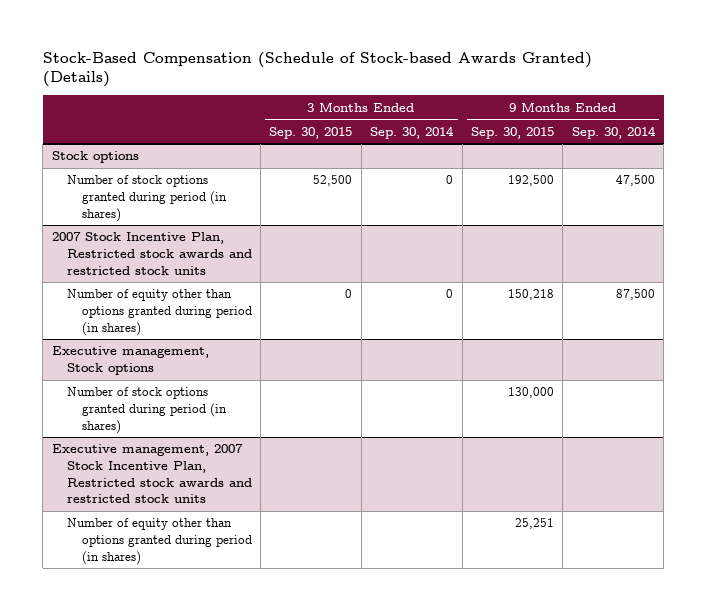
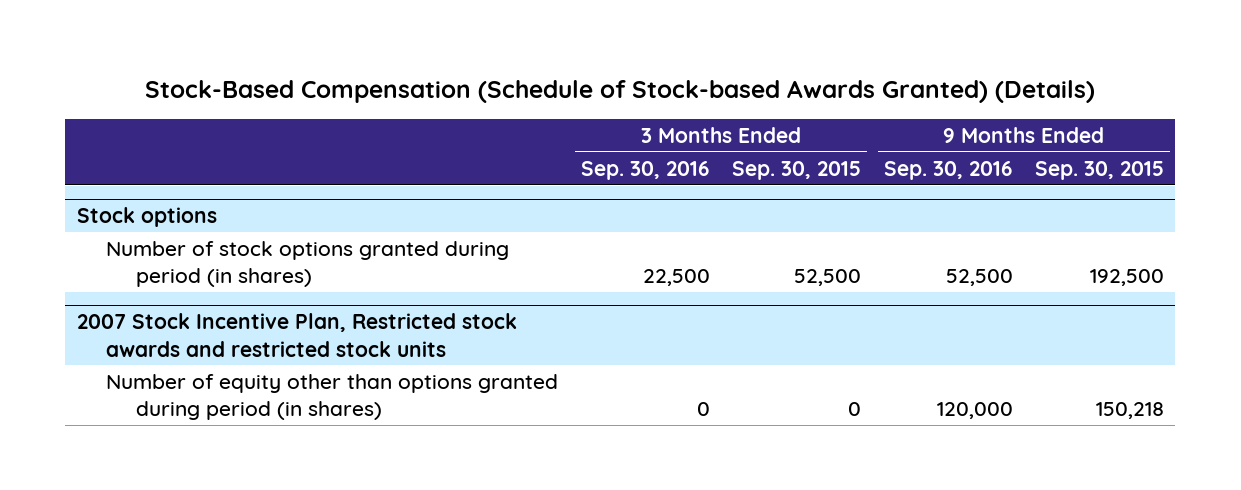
[370,125,455,139] Sep. 30, 2014 -> none
[571,125,656,139] Sep. 30, 2014 -> none
none -> [580,160,710,180] Sep. 30, 2016
none -> [883,160,1013,180] Sep. 30, 2016
[51,346,209,376] Executive management, Stock options -> none
[66,387,227,434] Number of stock options granted during period (in shares) -> none
[51,444,252,504] Executive management, 2007 Stock Incentive Plan, Restricted stock awards and restricted stock units -> none
[66,518,252,565] Number of equity other than options granted during period (in shares) -> none

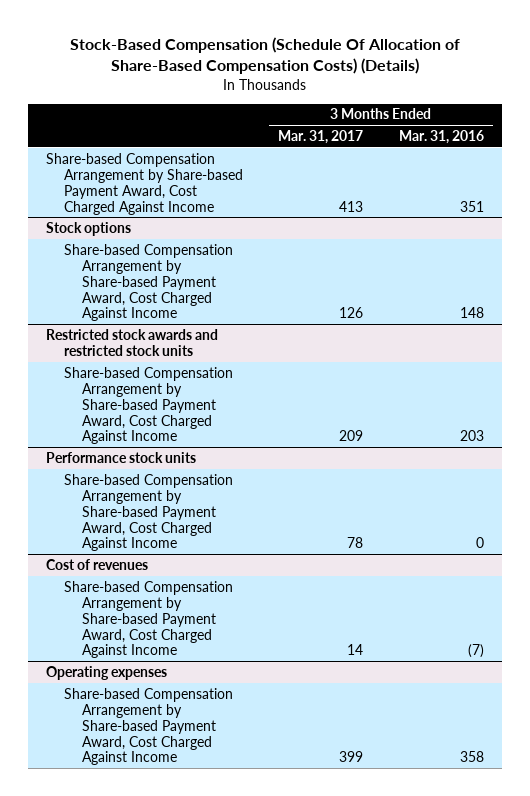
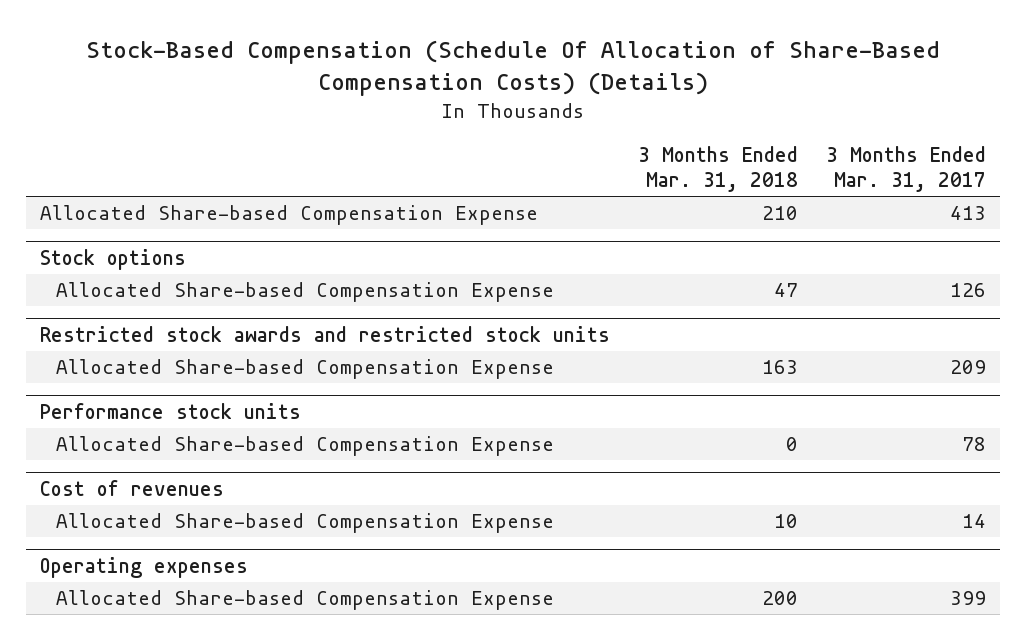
[398,130,484,145] Mar. 31, 2016 -> none
none -> [638,145,799,193] 3 Months Ended Mar. 31, 2018
[46,152,243,215] Share-based Compensation Arrangement by Share-based Payment Award, Cost Charged Against Income -> [40,205,539,226] Allocated Share-based Compensation Expense
[63,243,233,322] Share-based Compensation Arrangement by Share-based Payment Award, Cost Charged Against Income -> [56,282,555,303] Allocated Share-based Compensation Expense
[63,366,233,445] Share-based Compensation Arrangement by Share-based Payment Award, Cost Charged Against Income -> none
none -> [56,359,555,380] Allocated Share-based Compensation Expense
[63,473,233,552] Share-based Compensation Arrangement by Share-based Payment Award, Cost Charged Against Income -> none
none -> [56,436,555,457] Allocated Share-based Compensation Expense
[63,580,233,659] Share-based Compensation Arrangement by Share-based Payment Award, Cost Charged Against Income -> none
none -> [56,513,555,534] Allocated Share-based Compensation Expense
[63,687,233,766] Share-based Compensation Arrangement by Share-based Payment Award, Cost Charged Against Income -> [56,590,555,611] Allocated Share-based Compensation Expense

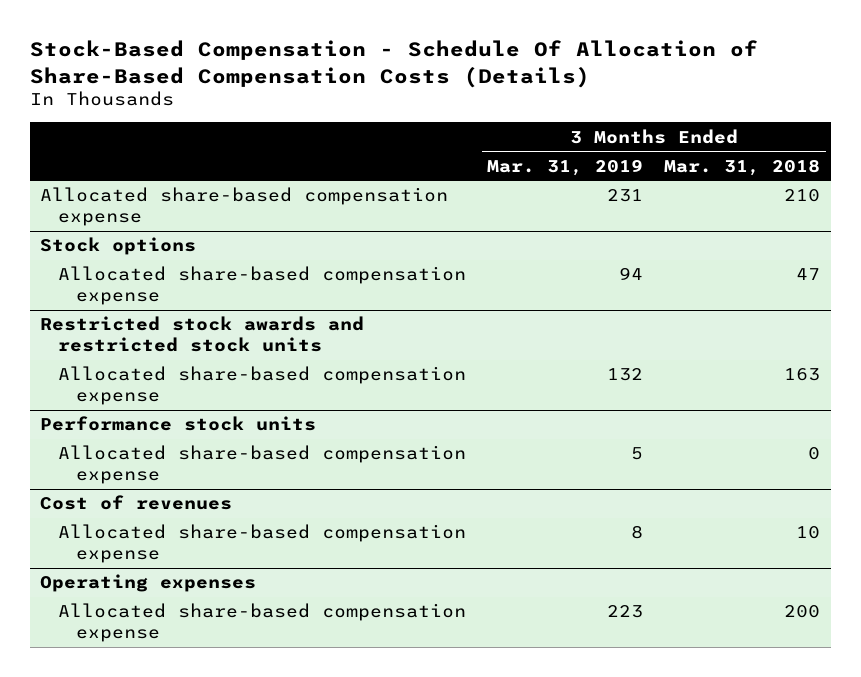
[86,40,941,97] Stock-Based Compensation (Schedule Of Allocation of Share-Based Compensation Costs) (Details) -> [29,40,758,88] Stock-Based Compensation - Schedule Of Allocation of Share-Based Compensation Costs (Details)
[826,145,987,193] 3 Months Ended Mar. 31, 2017 -> none
none -> [487,158,644,176] Mar. 31, 2019
[40,205,539,226] Allocated Share-based Compensation Expense -> [40,187,449,227] Allocated share-based compensation expense
[56,282,555,303] Allocated Share-based Compensation Expense -> [58,266,467,306] Allocated share-based compensation expense
[56,359,555,380] Allocated Share-based Compensation Expense -> [58,366,467,406] Allocated share-based compensation expense
[56,436,555,457] Allocated Share-based Compensation Expense -> [58,445,467,485] Allocated share-based compensation expense
[56,513,555,534] Allocated Share-based Compensation Expense -> [58,524,467,564] Allocated share-based compensation expense
[56,590,555,611] Allocated Share-based Compensation Expense -> [58,603,467,643] Allocated share-based compensation expense

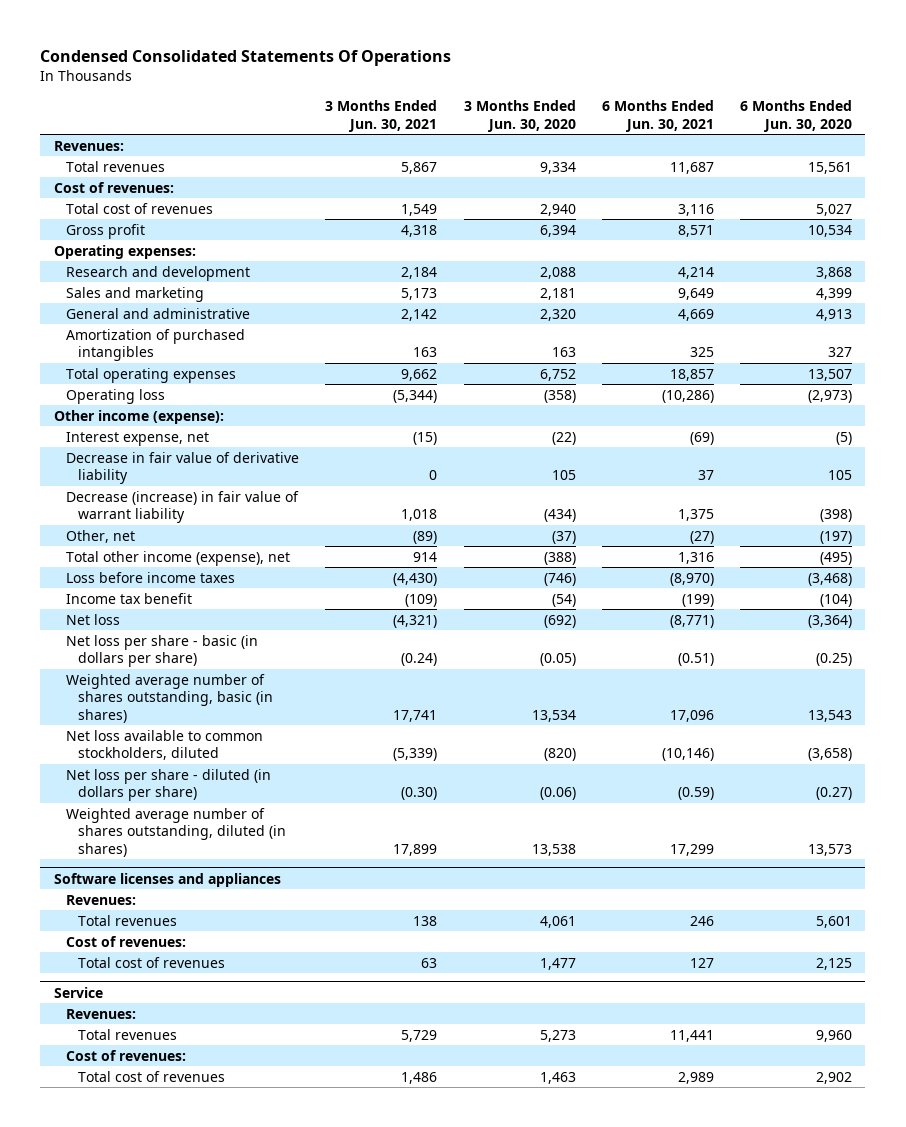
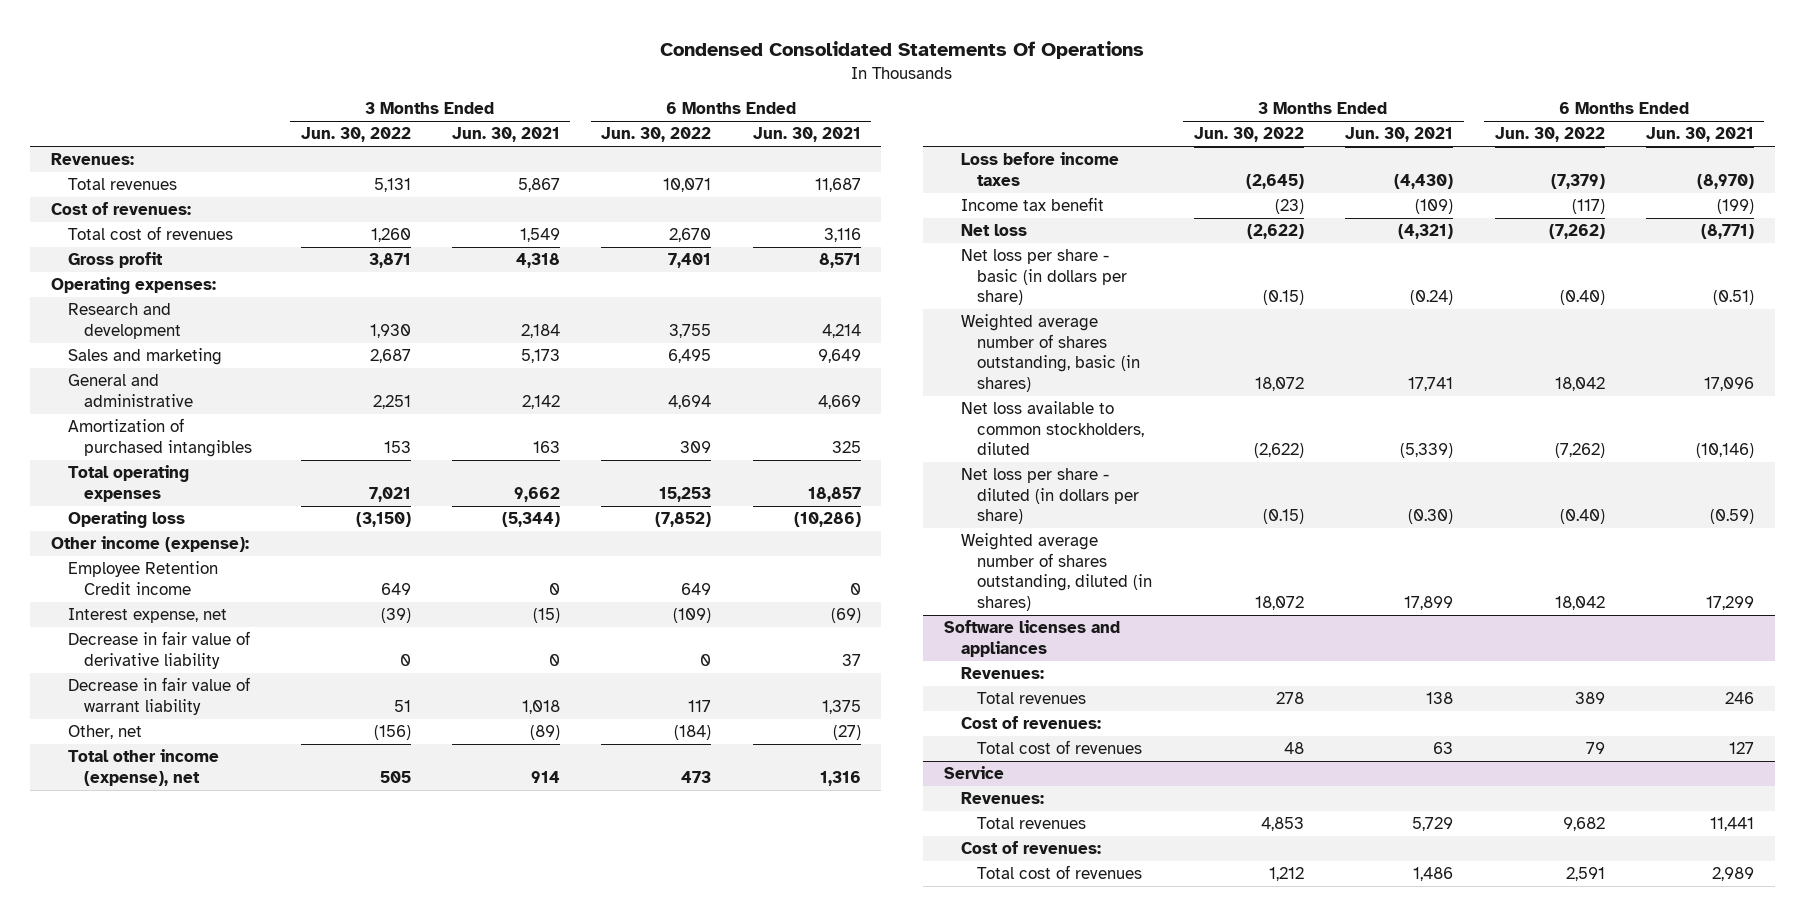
[463,100,576,132] 3 Months Ended Jun. 30, 2020 -> none
[740,100,853,132] 6 Months Ended Jun. 30, 2020 -> none
none -> [300,127,411,143] Jun. 30, 2022
none -> [601,127,712,143] Jun. 30, 2022
none -> [67,561,218,595] Employee Retention Credit income
[65,490,299,524] Decrease (increase) in fair value of warrant liability -> [67,677,250,715] Decrease in fair value of warrant liability

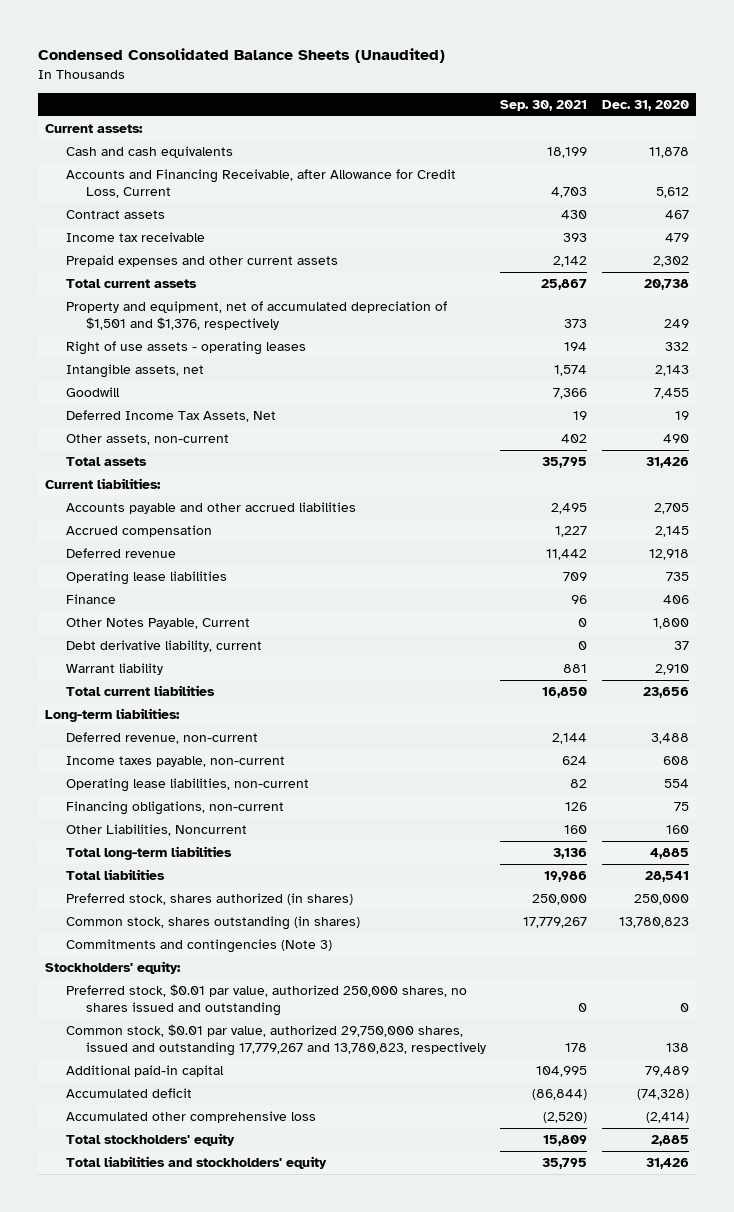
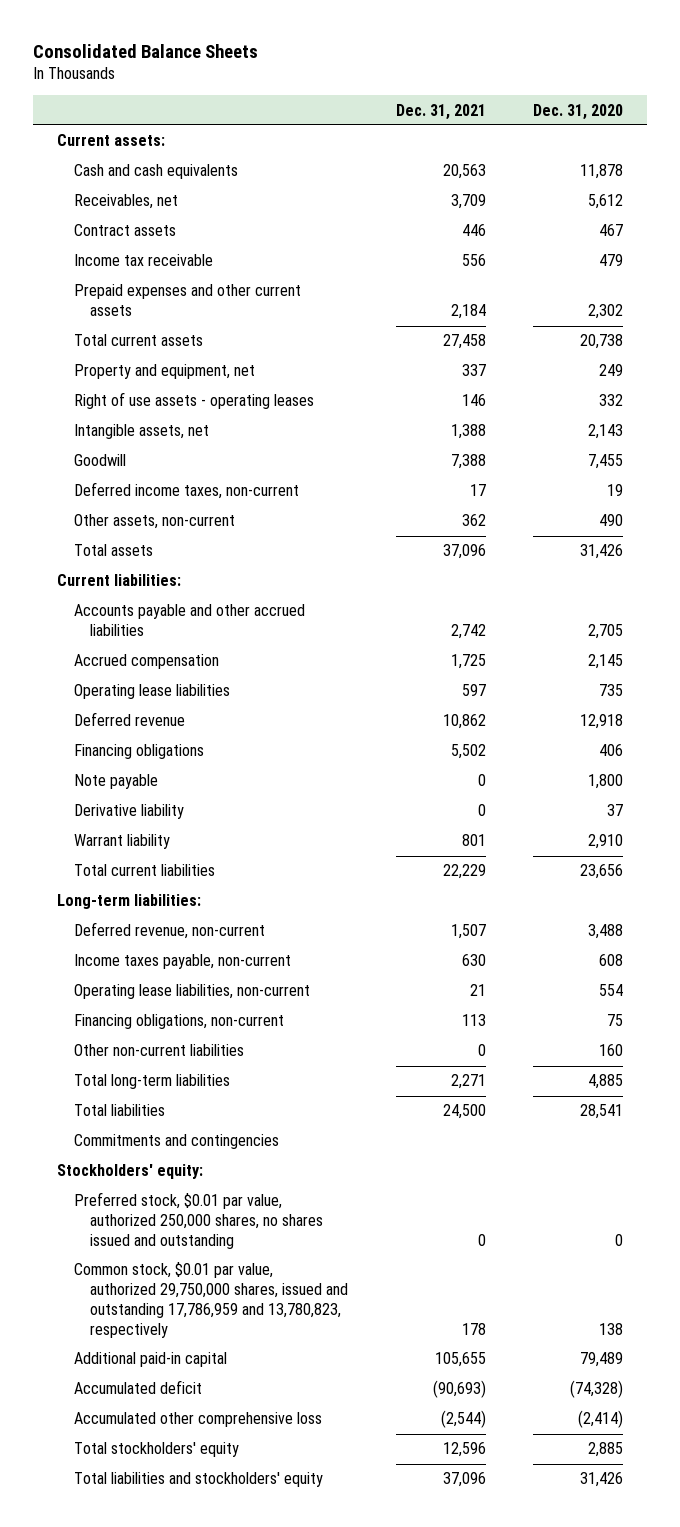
[38,47,446,63] Condensed Consolidated Balance Sheets (Unaudited) -> [33,43,259,58] Consolidated Balance Sheets
[500,100,588,112] Sep. 30, 2021 -> none
none -> [395,103,486,120] Dec. 31, 2021
[65,169,456,198] Accounts and Financing Receivable, after Allowance for Credit Loss, Current -> [73,194,178,210] Receivables, net
[65,301,447,330] Property and equipment, net of accumulated depreciation of $1,501 and $1,376, respectively -> [73,364,255,380] Property and equipment, net
[65,410,276,423] Deferred Income Tax Assets, Net -> [73,482,299,500] Deferred income taxes, non-current
[65,594,116,605] Finance -> none
[65,548,176,559] Deferred revenue -> [73,712,185,727] Deferred revenue
none -> [73,744,204,760] Financing obligations
[65,618,250,630] Other Notes Payable, Current -> [73,774,158,790] Note payable
[65,640,262,653] Debt derivative liability, current -> [73,804,184,820] Derivative liability
[65,824,247,837] Other Liabilities, Noncurrent -> [73,1044,244,1057] Other non-current liabilities
[65,893,353,906] Preferred stock, shares authorized (in shares) -> none
[65,916,360,931] Common stock, shares outstanding (in shares) -> none
[65,939,332,954] Commitments and contingencies (Note 3) -> [73,1134,279,1150] Commitments and contingencies
[65,1024,486,1056] Common stock, $0.01 par value, authorized 29,750,000 shares, issued and outstanding 17,779,267 and 13,780,823, respectively -> [73,1262,349,1339] Common stock, $0.01 par value, authorized 29,750,000 shares, issued and outstanding 17,786,959 and 13,780,823, respectively

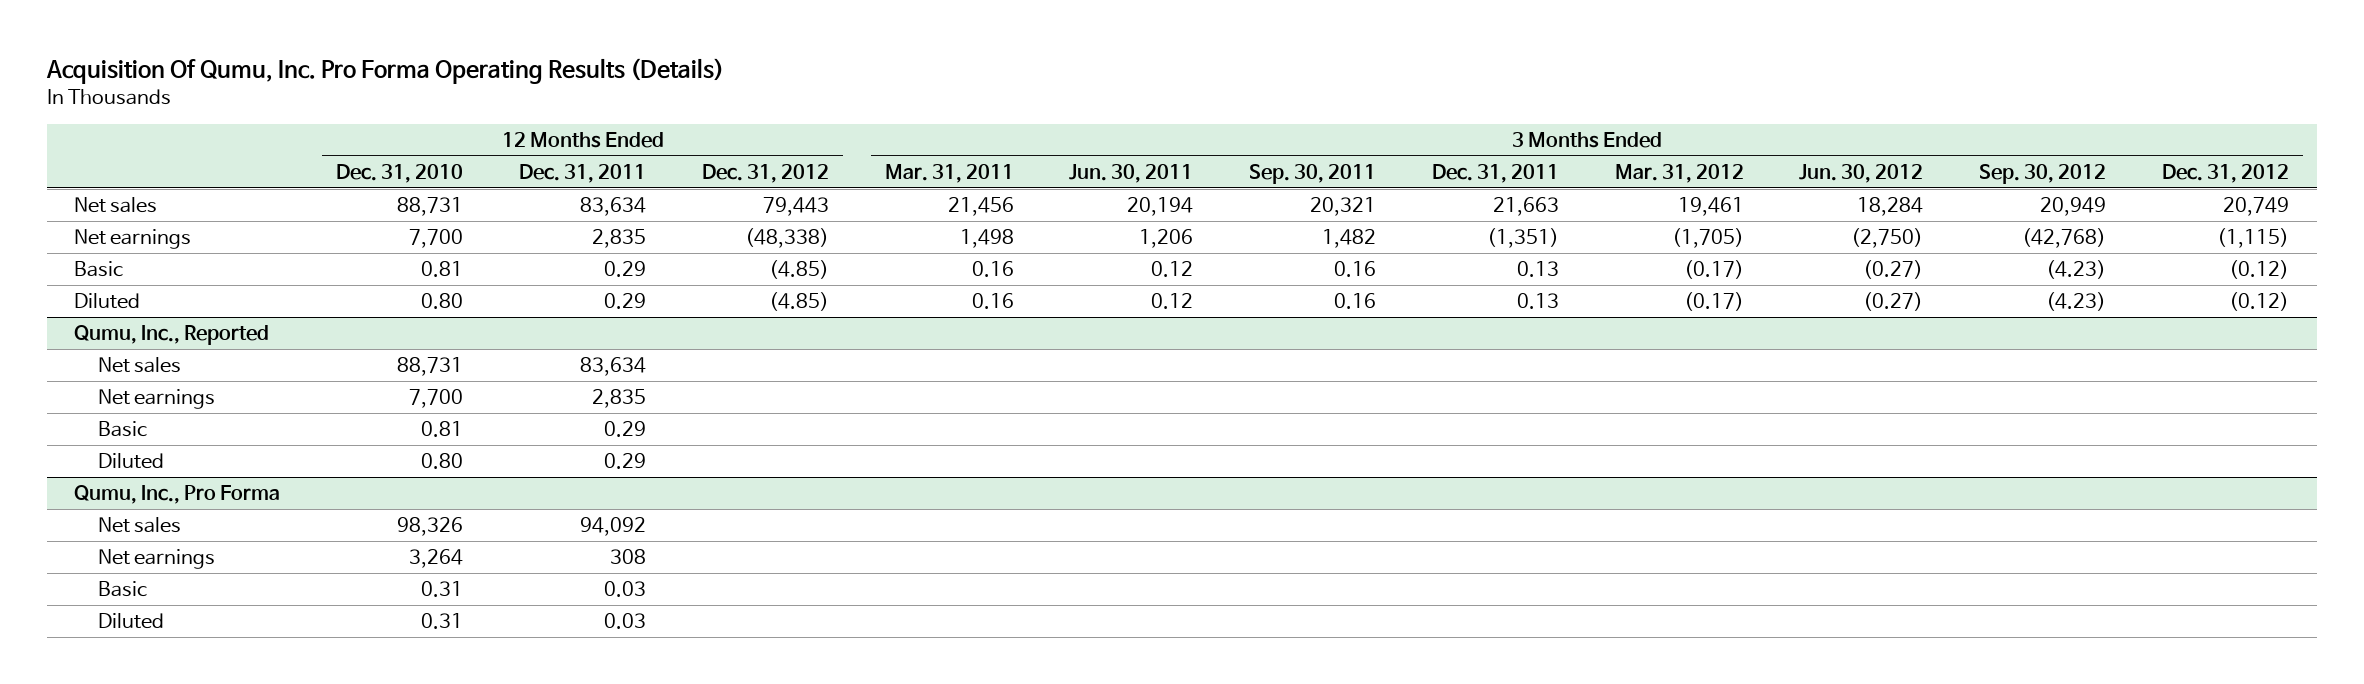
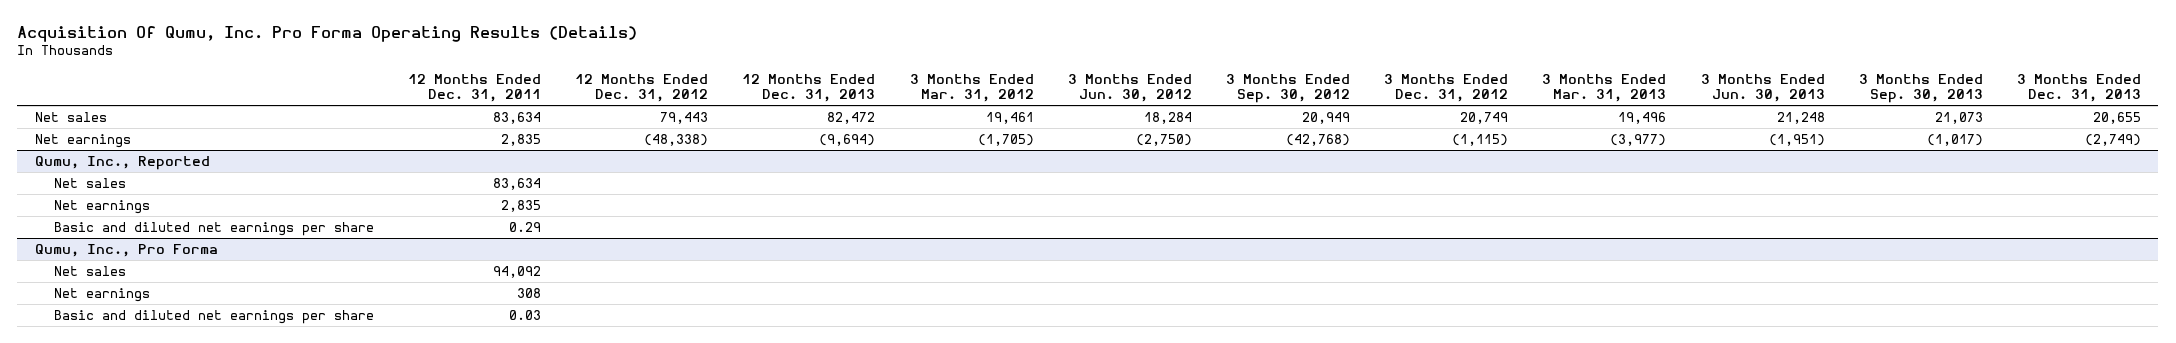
[336,164,464,184] Dec. 31, 2010 -> none
[884,164,1014,184] Mar. 31, 2011 -> none
[1069,164,1194,184] Jun. 30, 2011 -> none
[1249,164,1377,185] Sep. 30, 2011 -> none
[1431,164,1559,184] Dec. 31, 2011 -> none
none -> [742,74,876,103] 12 Months Ended Dec. 31, 2013
none -> [1542,74,1667,103] 3 Months Ended Mar. 31, 2013
none -> [1700,74,1825,103] 3 Months Ended Jun. 30, 2013
none -> [1858,74,1983,104] 3 Months Ended Sep. 30, 2013
none -> [2017,74,2142,103] 3 Months Ended Dec. 31, 2013
[74,261,124,278] Basic -> none
[74,293,141,310] Diluted -> none
[97,421,147,438] Basic -> none
[97,453,164,470] Diluted -> none
none -> [53,221,374,236] Basic and diluted net earnings per share
[97,581,147,598] Basic -> none
[97,613,164,630] Diluted -> none
none -> [53,309,374,324] Basic and diluted net earnings per share

